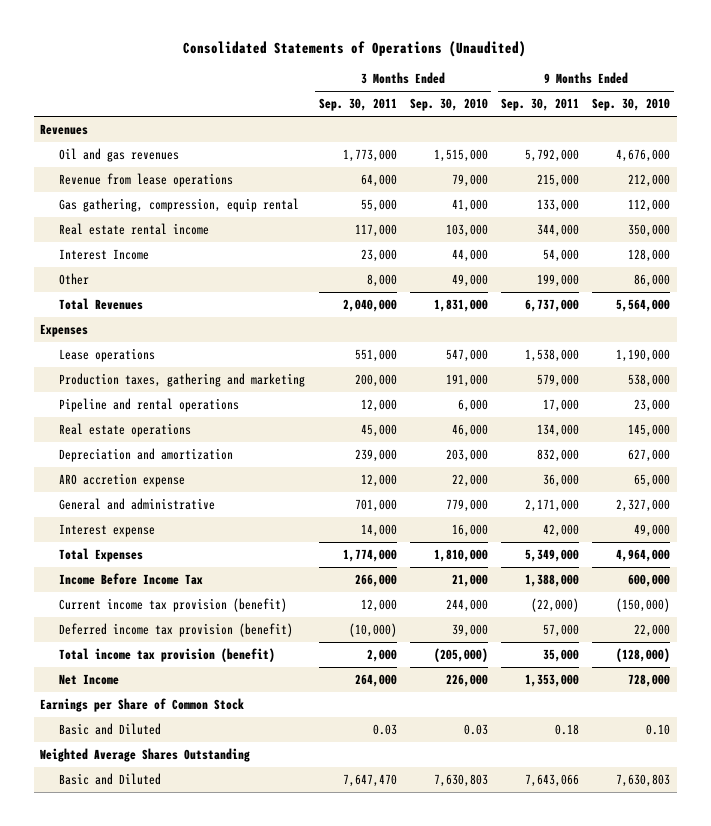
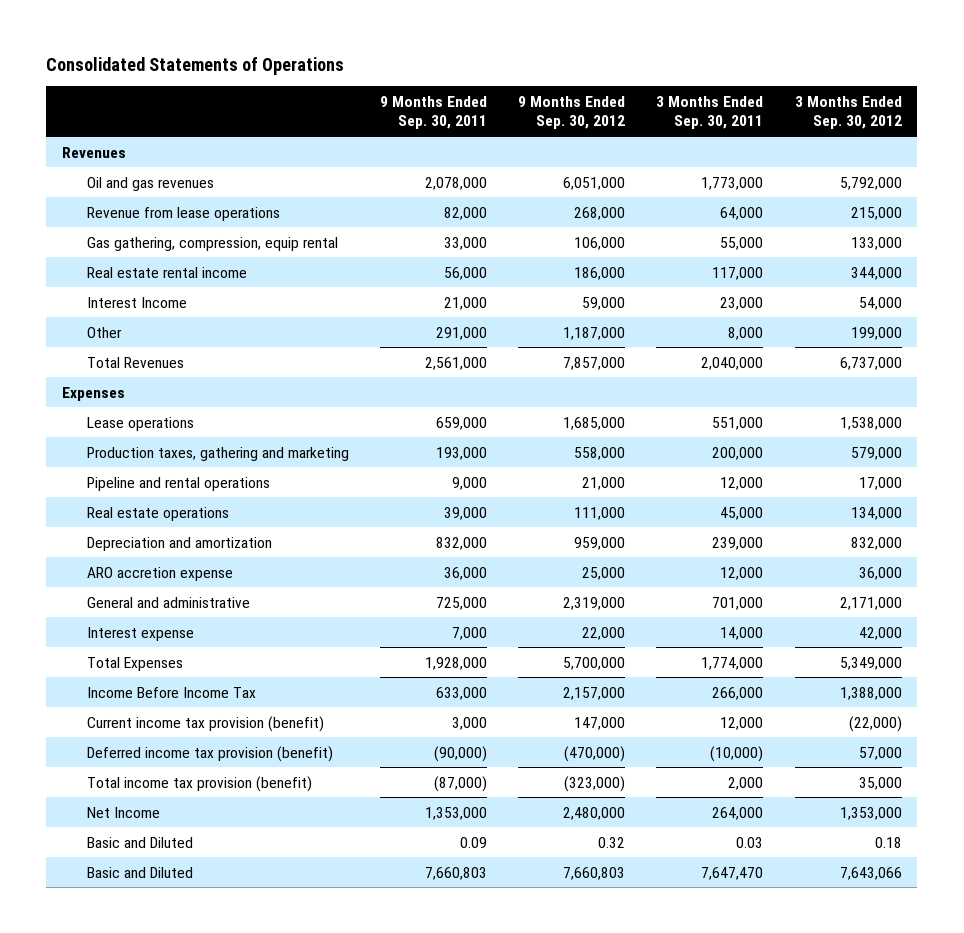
[183,41,527,58] Consolidated Statements of Operations (Unaudited) -> [46,56,345,75] Consolidated Statements of Operations
[409,98,488,112] Sep. 30, 2010 -> none
[592,98,671,112] Sep. 30, 2010 -> none
none -> [518,96,626,130] 9 Months Ended Sep. 30, 2012
none -> [794,96,902,130] 3 Months Ended Sep. 30, 2012
[525,149,580,163] 5,792,000 -> [424,176,487,190] 2,078,000
[537,174,580,188] 215,000 -> [443,206,487,220] 82,000
[537,199,580,213] 133,000 -> [443,236,487,250] 33,000
[537,224,580,238] 344,000 -> [443,266,487,280] 56,000
[543,249,580,263] 54,000 -> [443,296,487,310] 21,000
[537,274,580,288] 199,000 -> [435,326,487,340] 291,000
[525,299,580,313] 6,737,000 -> [424,356,487,370] 2,561,000
[525,349,580,363] 1,538,000 -> [435,416,487,430] 659,000
[537,374,580,388] 579,000 -> [435,446,487,460] 193,000
[543,399,580,413] 17,000 -> [451,476,487,490] 9,000
[537,424,580,438] 134,000 -> [443,506,487,520] 39,000
[525,499,580,513] 2,171,000 -> [435,596,487,610] 725,000
[543,524,580,538] 42,000 -> [451,626,487,640] 7,000
[525,549,580,563] 5,349,000 -> [424,656,487,670] 1,928,000
[525,574,580,588] 1,388,000 -> [435,686,487,700] 633,000
[531,598,580,613] (22,000) -> [451,716,487,730] 3,000
[543,624,580,638] 57,000 -> [433,745,487,762] (90,000)
[543,649,580,663] 35,000 -> [433,775,487,792] (87,000)
[40,698,245,713] Earnings per Share of Common Stock -> none
[40,748,251,763] Weighted Average Shares Outstanding -> none
[555,724,580,736] 0.18 -> [459,836,487,848] 0.09
[525,774,580,788] 7,643,066 -> [424,866,487,880] 7,660,803

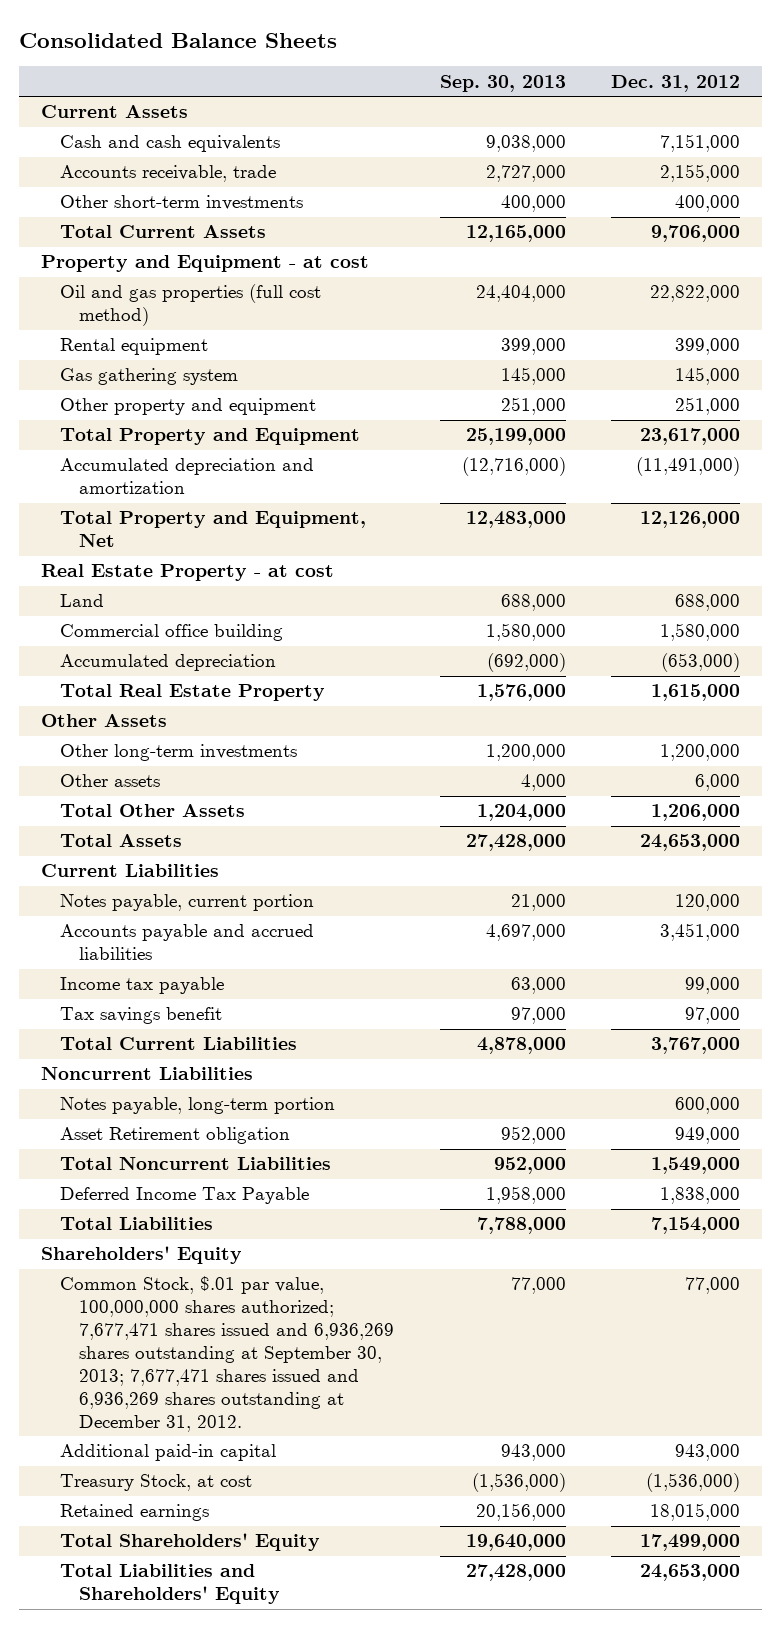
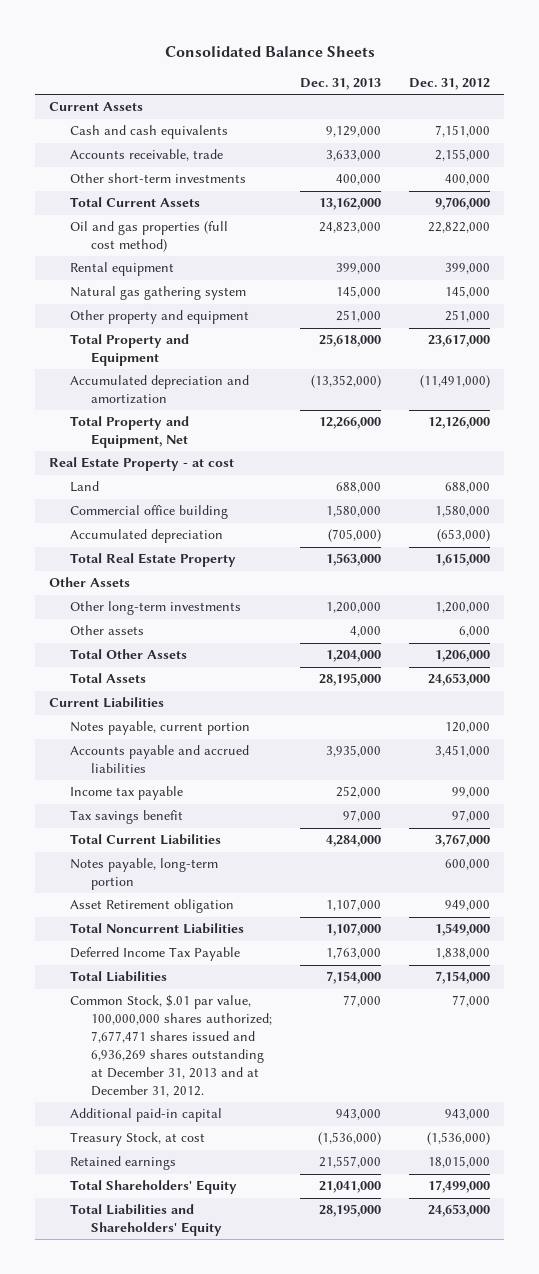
[439,74,566,92] Sep. 30, 2013 -> none
none -> [300,78,382,91] Dec. 31, 2013
[41,255,370,273] Property and Equipment - at cost -> none
[60,368,239,386] Gas gathering system -> [69,286,246,301] Natural gas gathering system
[41,1067,254,1081] Noncurrent Liabilities -> none
[41,1246,243,1265] Shareholders' Equity -> none
[60,1276,395,1432] Common Stock, $.01 par value, 100,000,000 shares authorized; 7,677,471 shares issued and 6,936,269 shares outstanding at September 30, 2013; 7,677,471 shares issued and 6,936,269 shares outstanding at December 31, 2012. -> [69,995,272,1097] Common Stock, $.01 par value, 100,000,000 shares authorized; 7,677,471 shares issued and 6,936,269 shares outstanding at December 31, 2013 and at December 31, 2012.

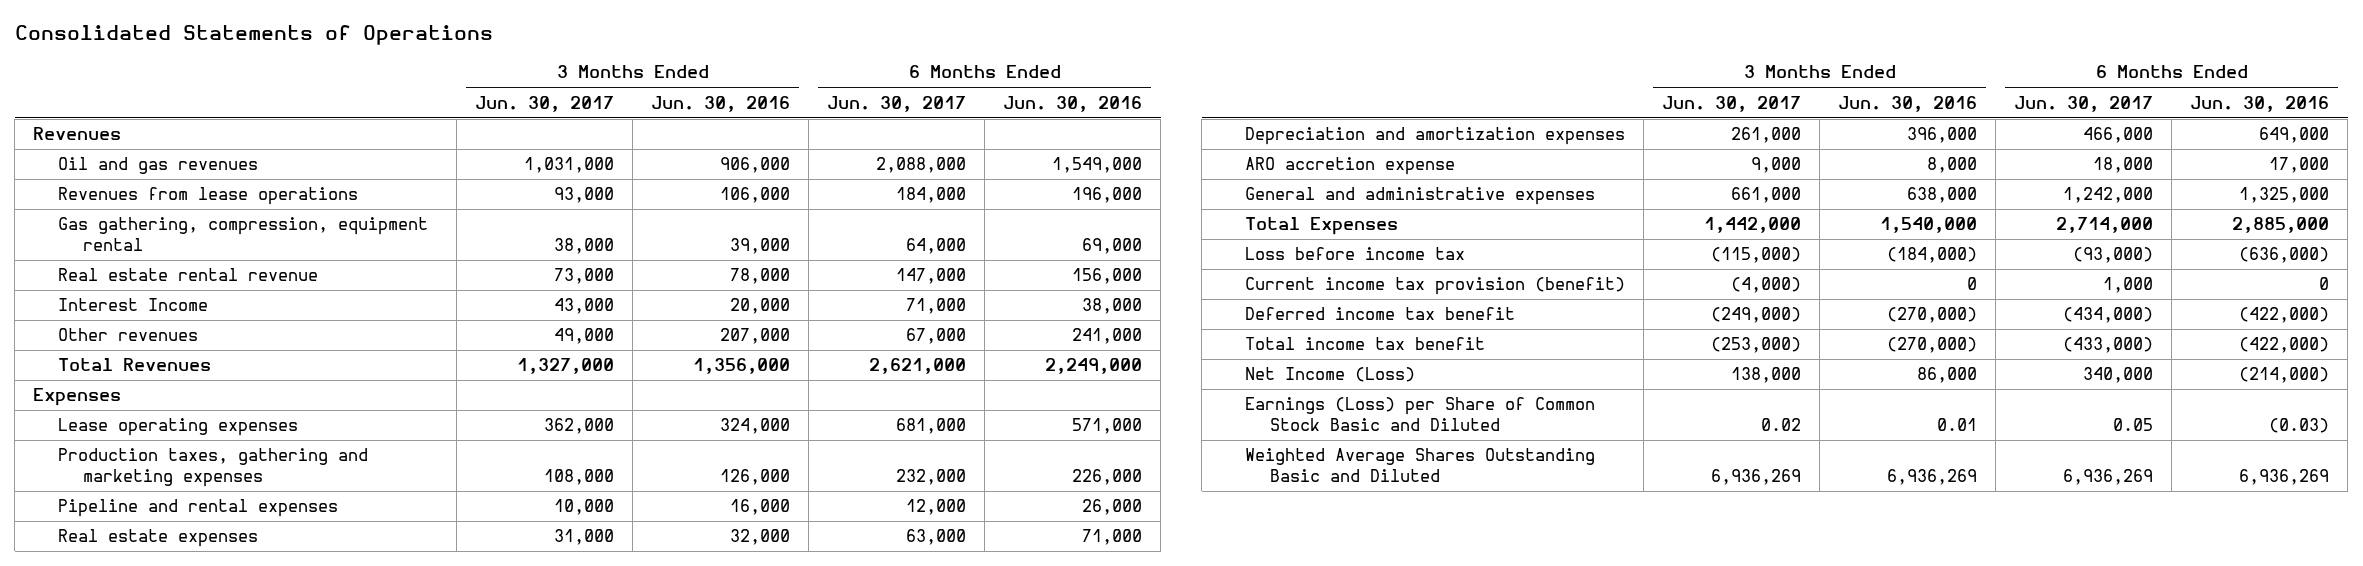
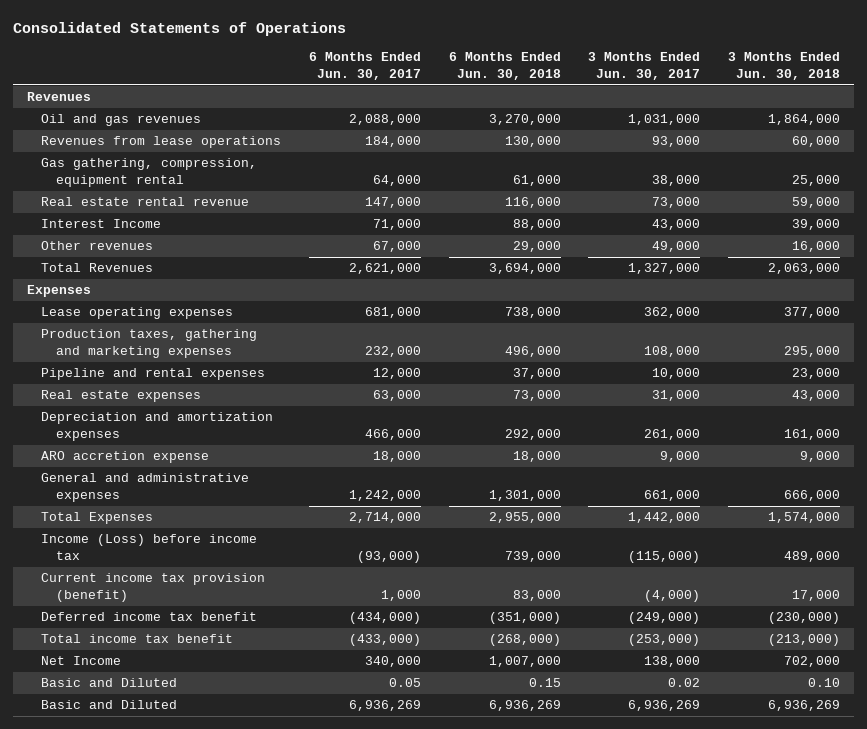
[651,95,791,112] Jun. 30, 2016 -> none
[1003,95,1143,112] Jun. 30, 2016 -> none
none -> [448,52,561,80] 6 Months Ended Jun. 30, 2018
none -> [728,52,841,80] 3 Months Ended Jun. 30, 2018
[1245,247,1466,261] Loss before income tax -> [41,534,258,560] Income (Loss) before income tax
[1245,397,1596,432] Earnings (Loss) per Share of Common Stock Basic and Diluted -> none
[1245,367,1416,383] Net Income (Loss) -> [41,656,122,666] Net Income
none -> [41,678,178,688] Basic and Diluted
[1245,448,1596,483] Weighted Average Shares Outstanding Basic and Diluted -> [41,700,178,710] Basic and Diluted

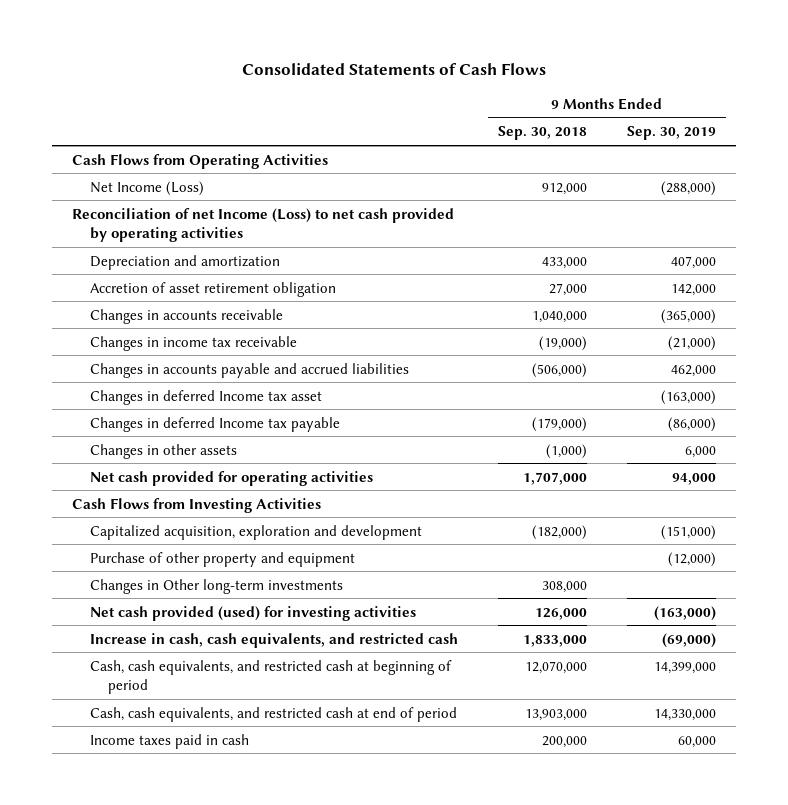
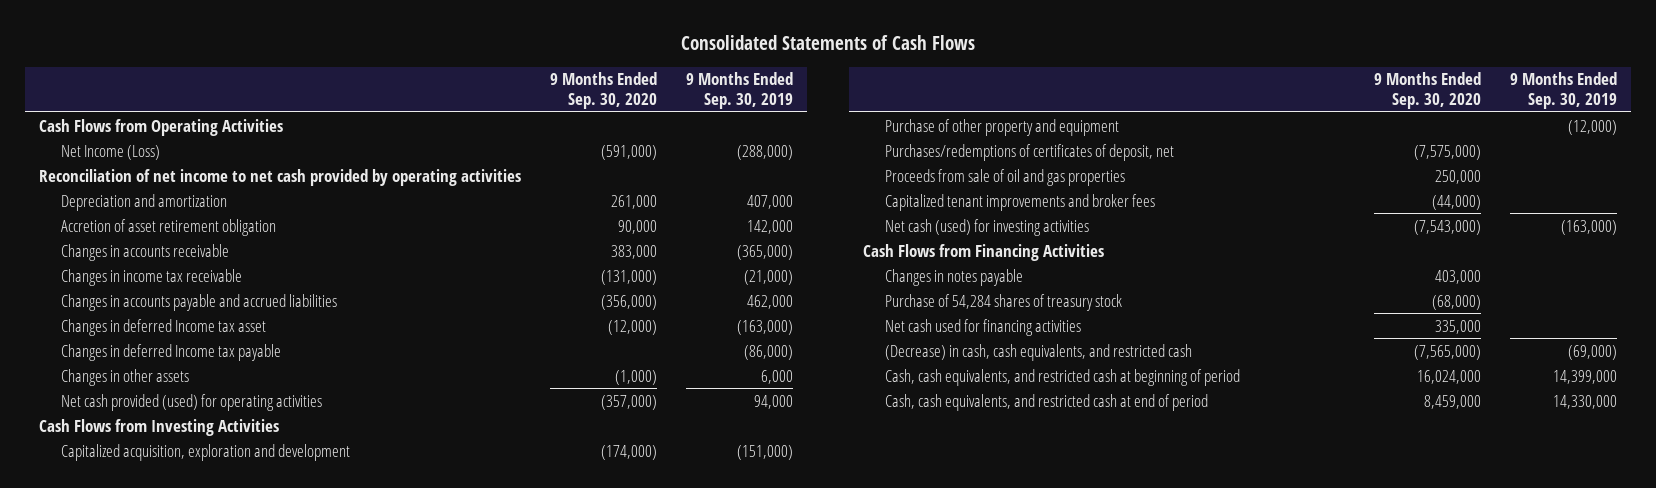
[497,126,587,141] Sep. 30, 2018 -> none
none -> [550,72,658,109] 9 Months Ended Sep. 30, 2020
[71,207,454,242] Reconciliation of net Income (Loss) to net cash provided by operating activities -> [39,168,522,186] Reconciliation of net income to net cash provided by operating activities
[89,470,373,486] Net cash provided for operating activities -> [60,393,322,411] Net cash provided (used) for operating activities
[89,578,343,594] Changes in Other long-term investments -> [884,143,1174,161] Purchases/redemptions of certificates of deposit, net
none -> [884,168,1125,186] Proceeds from sale of oil and gas properties
none -> [884,193,1155,211] Capitalized tenant improvements and broker fees
[89,605,416,621] Net cash provided (used) for investing activities -> [884,218,1089,236] Net cash (used) for investing activities
none -> [863,243,1105,261] Cash Flows from Financing Activities
none -> [884,268,1023,286] Changes in notes payable
none -> [884,293,1122,311] Purchase of 54,284 shares of treasury stock
none -> [884,318,1081,336] Net cash used for financing activities
[89,632,458,648] Increase in cash, cash equivalents, and restricted cash -> [884,343,1192,361] (Decrease) in cash, cash equivalents, and restricted cash
[89,733,249,749] Income taxes paid in cash -> none

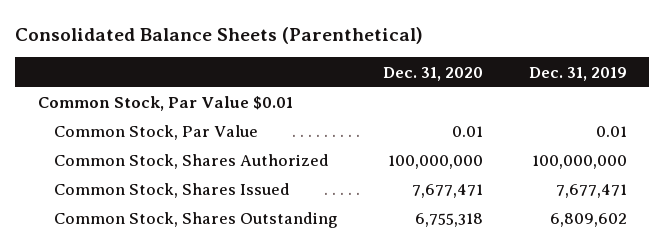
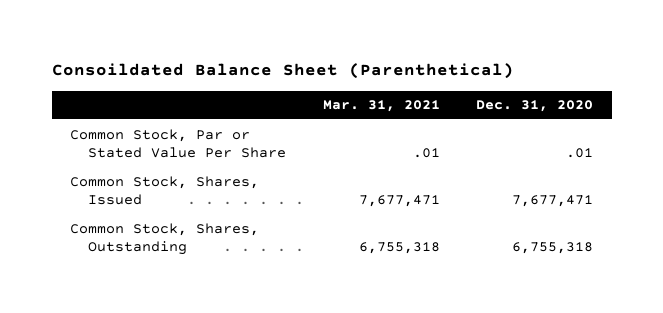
[15,26,424,44] Consolidated Balance Sheets (Parenthetical) -> [51,63,514,80] Consoildated Balance Sheet (Parenthetical)
[528,66,627,81] Dec. 31, 2019 -> none
none -> [322,100,440,113] Mar. 31, 2021
[38,96,294,112] Common Stock, Par Value $0.01 -> none
[53,154,329,170] Common Stock, Shares Authorized -> none
[53,125,258,141] Common Stock, Par Value -> [70,128,286,159] Common Stock, Par or Stated Value Per Share
[452,126,484,138] 0.01 -> [566,148,594,159] .01
[53,183,290,199] Common Stock, Shares Issued -> [70,175,260,206] Common Stock, Shares, Issued
[53,212,338,229] Common Stock, Shares Outstanding -> [70,222,260,256] Common Stock, Shares, Outstanding

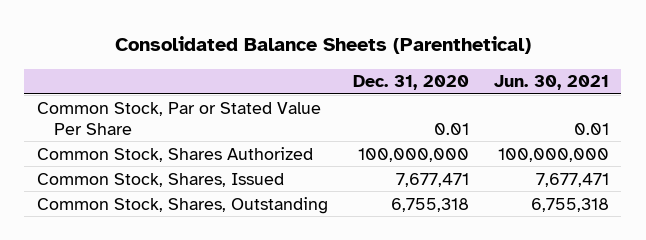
[51,63,514,80] Consoildated Balance Sheet (Parenthetical) -> [114,36,531,55] Consolidated Balance Sheets (Parenthetical)
[322,100,440,113] Mar. 31, 2021 -> none
none -> [493,75,609,91] Jun. 30, 2021
[566,148,594,159] .01 -> [433,122,469,135] 0.01
none -> [36,146,313,162] Common Stock, Shares Authorized

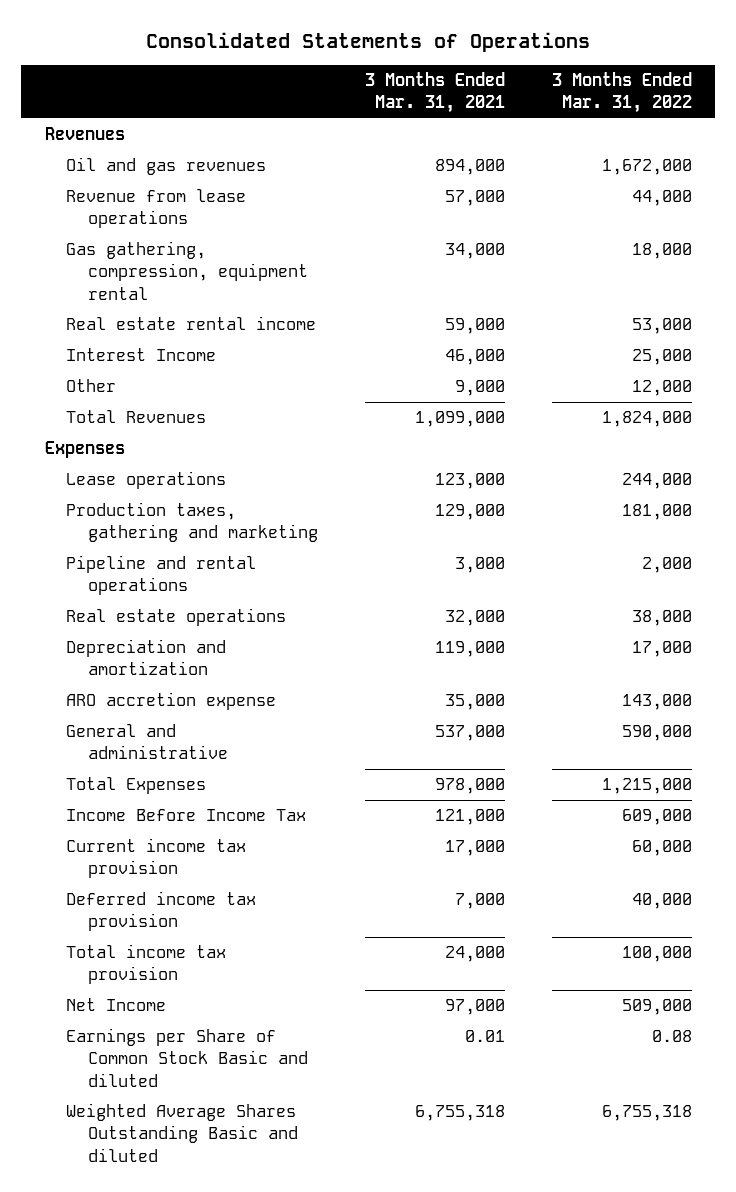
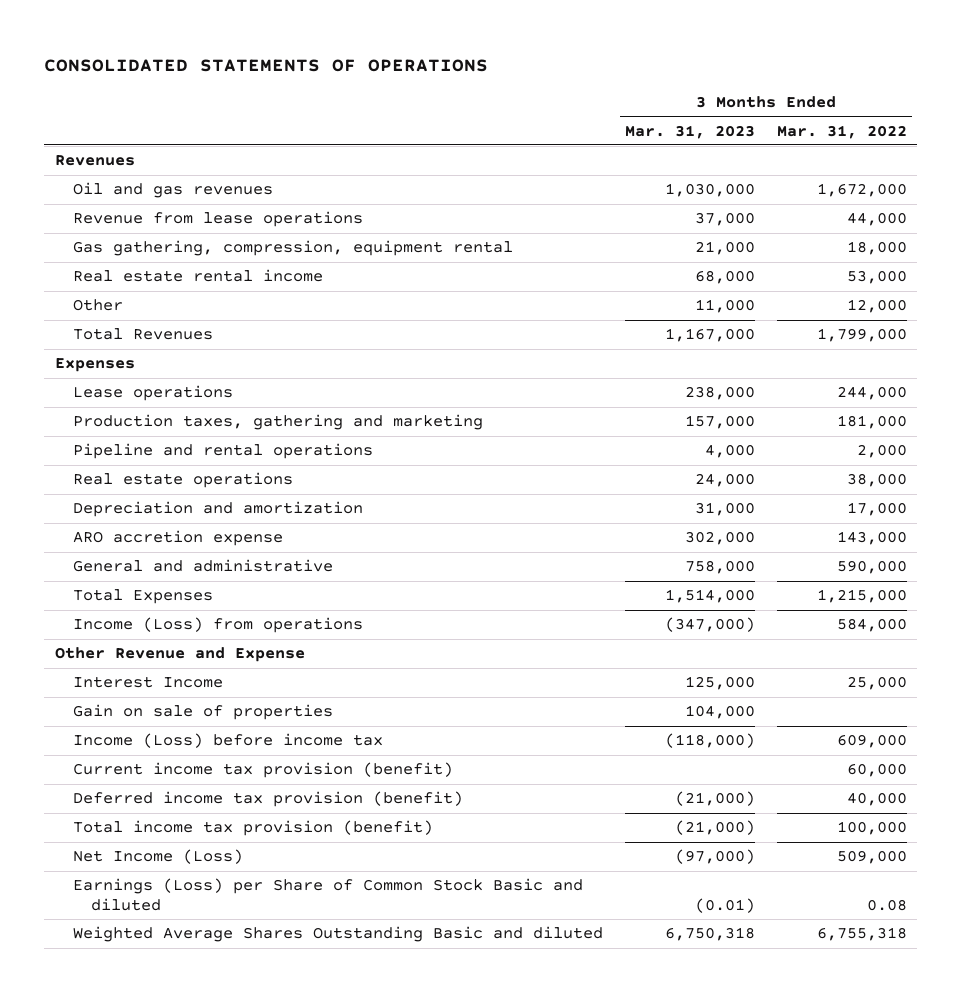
[146,31,591,52] Consolidated Statements of Operations -> [44,58,489,72] CONSOLIDATED STATEMENTS OF OPERATIONS
[364,72,505,114] 3 Months Ended Mar. 31, 2021 -> none
none -> [625,124,756,139] Mar. 31, 2023
[601,411,692,428] 1,824,000 -> [816,328,907,343] 1,799,000
none -> [73,617,364,634] Income (Loss) from operations
none -> [55,647,306,663] Other Revenue and Expense
[66,348,217,362] Interest Income -> [73,676,224,689] Interest Income
none -> [73,704,334,721] Gain on sale of properties
[66,809,307,822] Income Before Income Tax -> [73,733,384,749] Income (Loss) before income tax
[66,838,247,879] Current income tax provision -> [73,762,454,779] Current income tax provision (benefit)
[66,891,257,932] Deferred income tax provision -> [73,791,464,808] Deferred income tax provision (benefit)
[66,944,227,985] Total income tax provision -> [73,820,434,837] Total income tax provision (benefit)
[66,998,167,1012] Net Income -> [73,849,244,865] Net Income (Loss)
[66,1028,309,1087] Earnings per Share of Common Stock Basic and diluted -> [73,878,584,911] Earnings (Loss) per Share of Common Stock Basic and diluted

